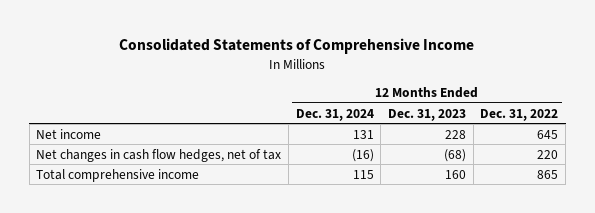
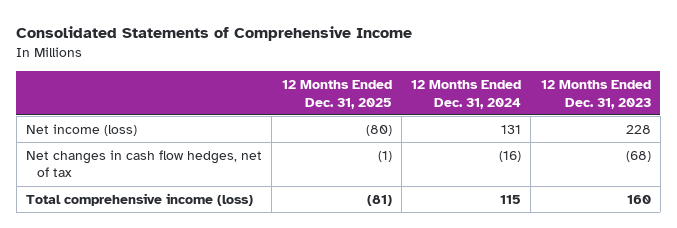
[480,108,559,121] Dec. 31, 2022 -> none
none -> [281,80,392,109] 12 Months Ended Dec. 31, 2025
[36,128,102,139] Net income -> [26,123,138,136] Net income (loss)
[36,168,200,182] Total comprehensive income -> [26,192,254,206] Total comprehensive income (loss)

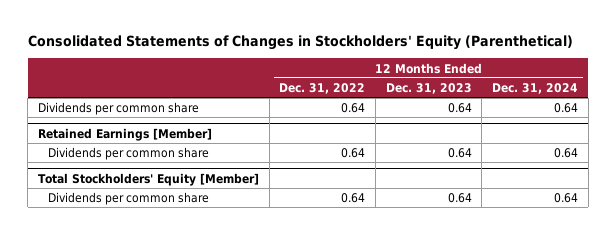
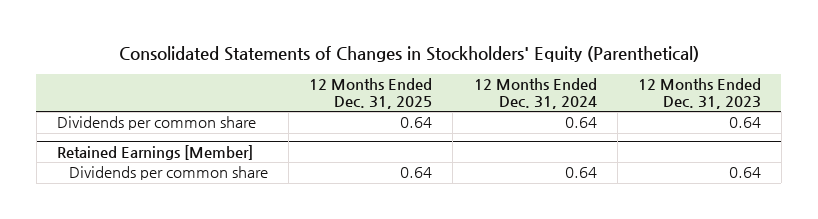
[279,83,366,95] Dec. 31, 2022 -> none
none -> [309,78,433,110] 12 Months Ended Dec. 31, 2025
[37,173,259,187] Total Stockholders' Equity [Member] -> none
[47,192,209,206] Dividends per common share -> none

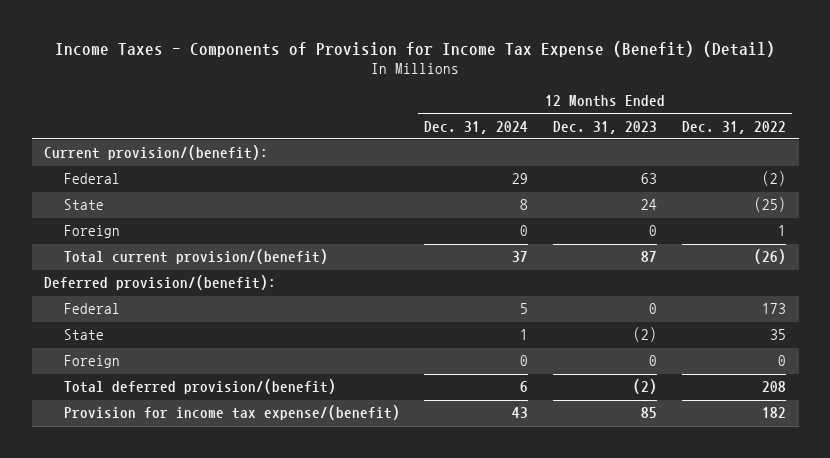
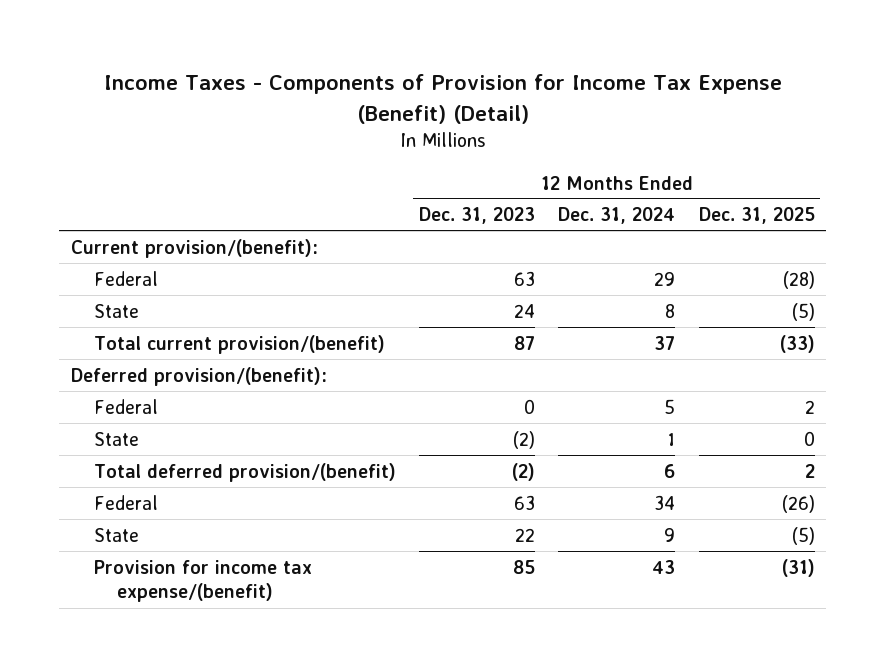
[682,120,787,134] Dec. 31, 2022 -> none
none -> [698,207,815,225] Dec. 31, 2025
[63,225,120,239] Foreign -> none
[63,355,120,369] Foreign -> none
none -> [93,494,158,510] Federal
none -> [93,527,139,542] State

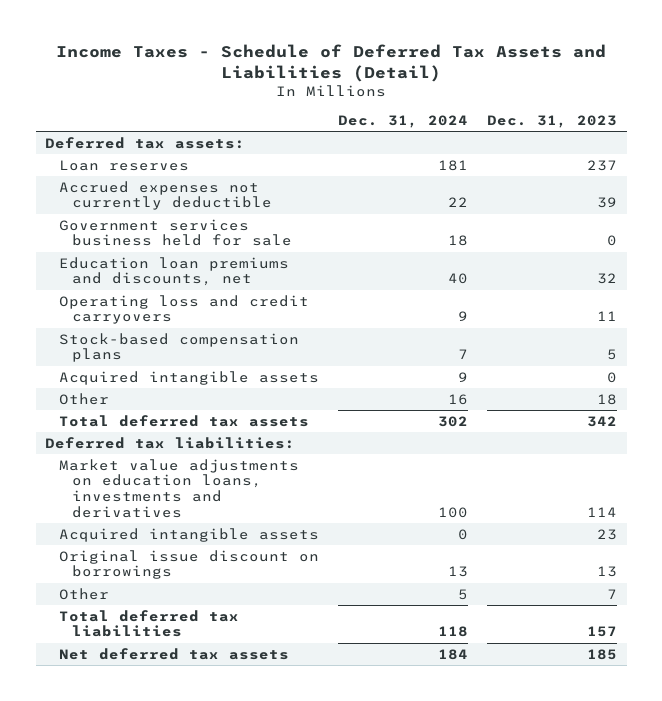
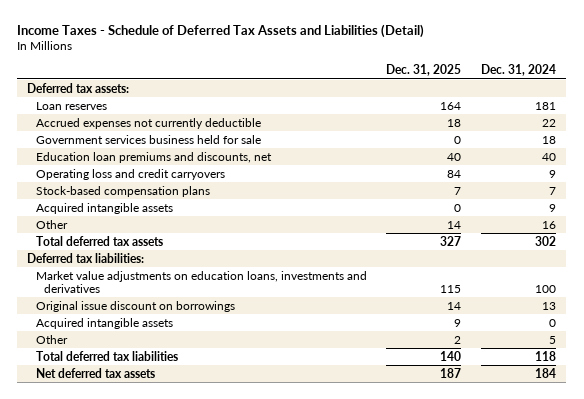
[487,115,618,129] Dec. 31, 2023 -> none
none -> [386,64,462,77] Dec. 31, 2025
[58,527,319,542] Acquired intangible assets -> [35,317,173,329] Acquired intangible assets

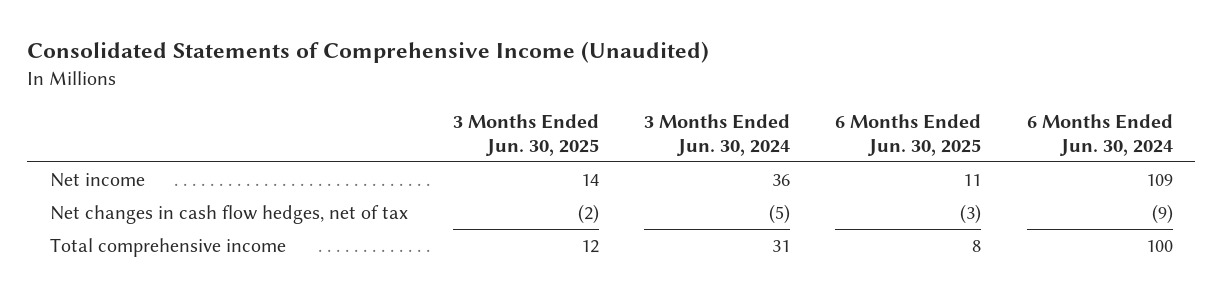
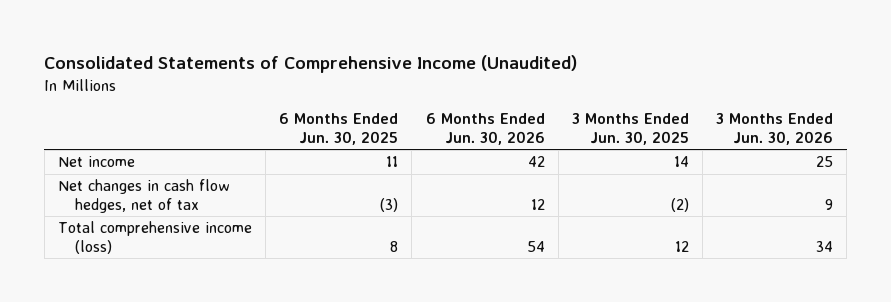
[644,114,791,156] 3 Months Ended Jun. 30, 2024 -> none
[1026,114,1173,156] 6 Months Ended Jun. 30, 2024 -> none
none -> [425,113,545,146] 6 Months Ended Jun. 30, 2026
none -> [716,113,834,146] 3 Months Ended Jun. 30, 2026
[49,238,286,258] Total comprehensive income -> [57,221,252,255] Total comprehensive income (loss)

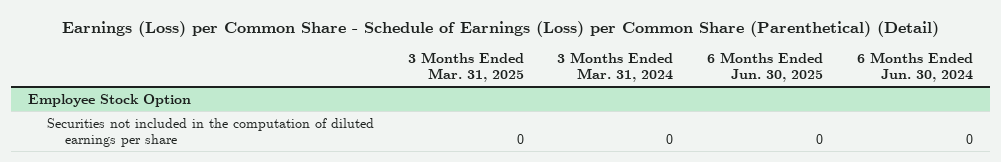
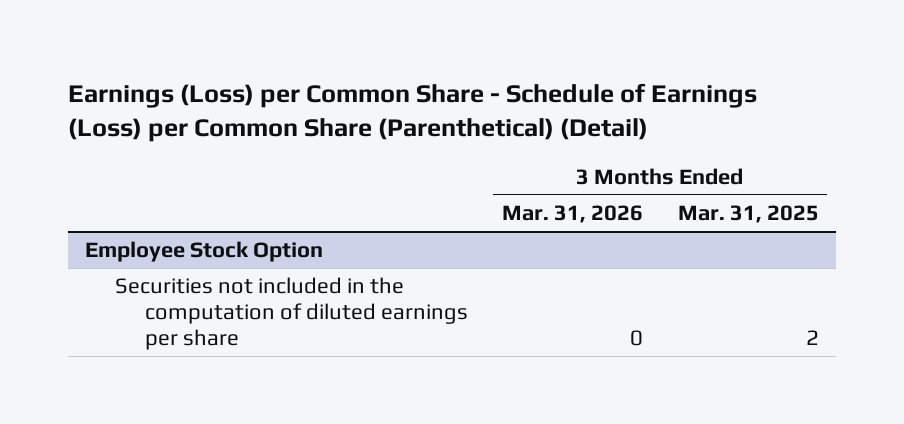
[557,52,674,82] 3 Months Ended Mar. 31, 2024 -> none
[707,52,824,82] 6 Months Ended Jun. 30, 2025 -> none
[857,52,974,82] 6 Months Ended Jun. 30, 2024 -> none
none -> [502,205,644,224] Mar. 31, 2026
[516,133,524,144] 0 -> [805,329,819,345] 2

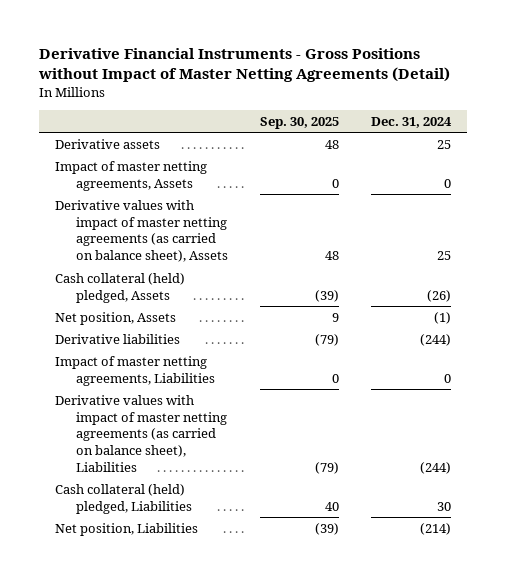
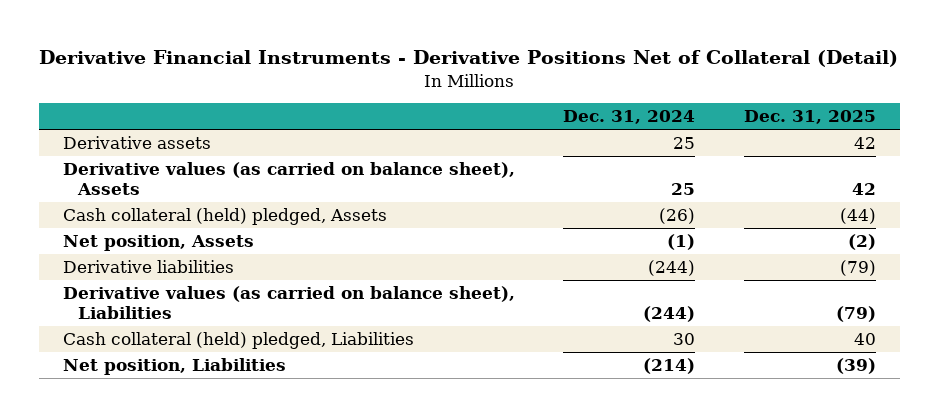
[38,48,451,83] Derivative Financial Instruments - Gross Positions without Impact of Master Netting Agreements (Detail) -> [39,50,899,68] Derivative Financial Instruments - Derivative Positions Net of Collateral (Detail)
[259,116,339,129] Sep. 30, 2025 -> none
none -> [743,110,876,125] Dec. 31, 2025
[55,160,208,191] Impact of master netting agreements, Assets -> none
[55,199,228,263] Derivative values with impact of master netting agreements (as carried on balance sheet), Assets -> [62,161,515,195] Derivative values (as carried on balance sheet), Assets
[55,355,215,386] Impact of master netting agreements, Liabilities -> none
[55,394,227,472] Derivative values with impact of master netting agreements (as carried on balance sheet), Liabilities -> [62,285,515,319] Derivative values (as carried on balance sheet), Liabilities

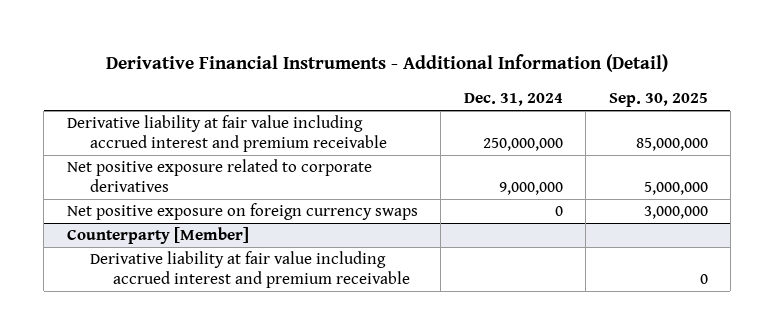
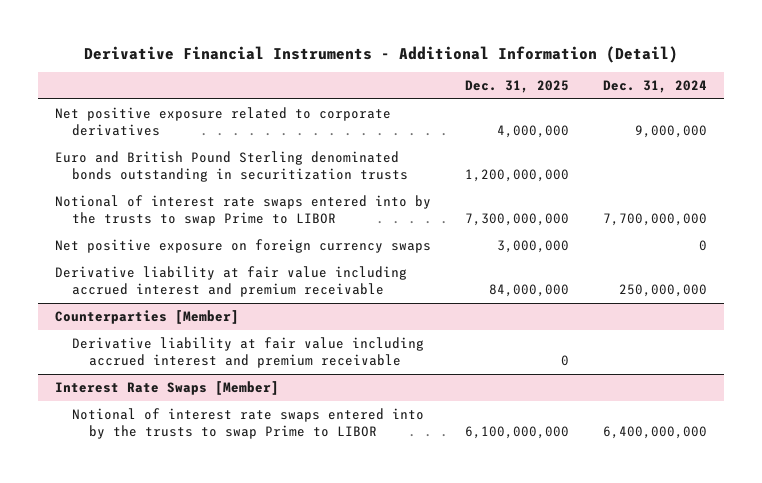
[608,93,708,108] Sep. 30, 2025 -> none
none -> [465,80,570,94] Dec. 31, 2025
none -> [54,151,408,183] Euro and British Pound Sterling denominated bonds outstanding in securitization trusts
none -> [54,195,431,227] Notional of interest rate swaps entered into by the trusts to swap Prime to LIBOR
[66,115,387,153] Derivative liability at fair value including accrued interest and premium receivable -> [54,266,407,298] Derivative liability at fair value including accrued interest and premium receivable
[66,227,249,245] Counterparty [Member] -> [54,310,239,325] Counterparties [Member]
none -> [54,381,279,396] Interest Rate Swaps [Member]
none -> [71,408,424,440] Notional of interest rate swaps entered into by the trusts to swap Prime to LIBOR

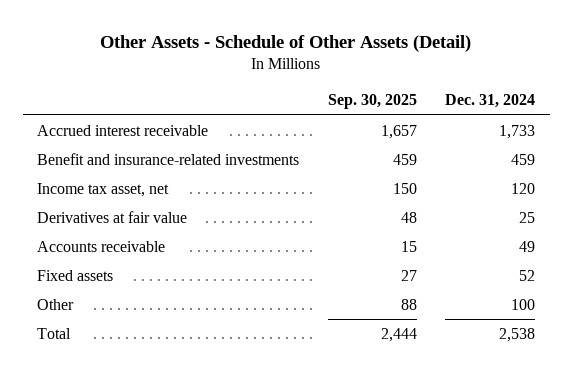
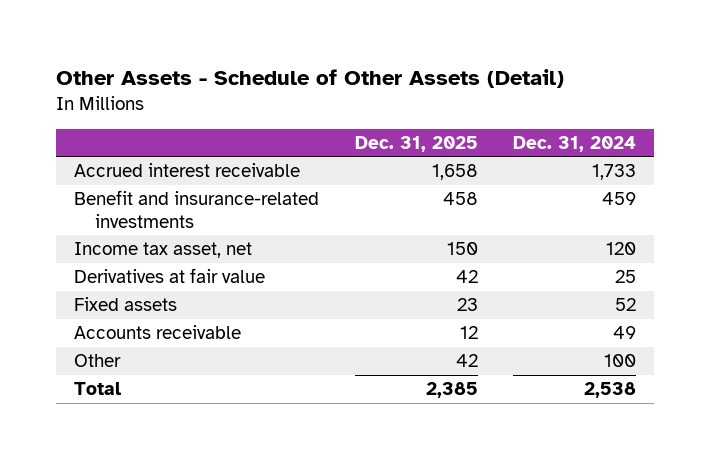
[327,94,417,110] Sep. 30, 2025 -> none
none -> [354,135,478,152] Dec. 31, 2025
[36,240,165,252] Accounts receivable -> [74,325,242,340] Accounts receivable

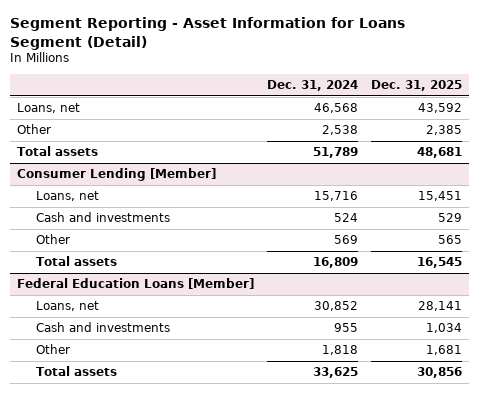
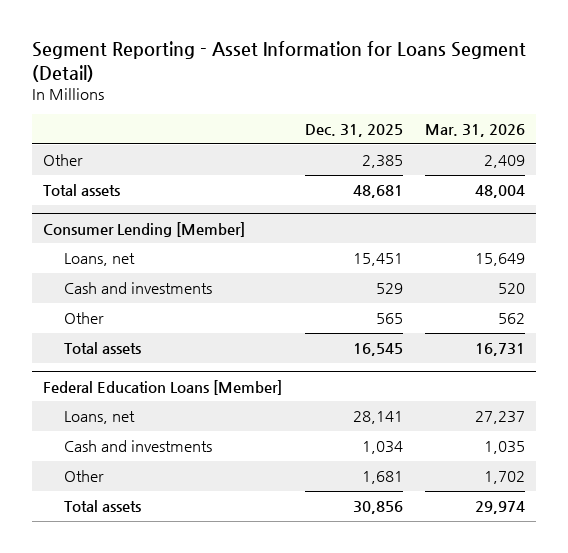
[267,80,359,92] Dec. 31, 2024 -> none
none -> [425,124,526,138] Mar. 31, 2026
[16,103,80,114] Loans, net -> none

